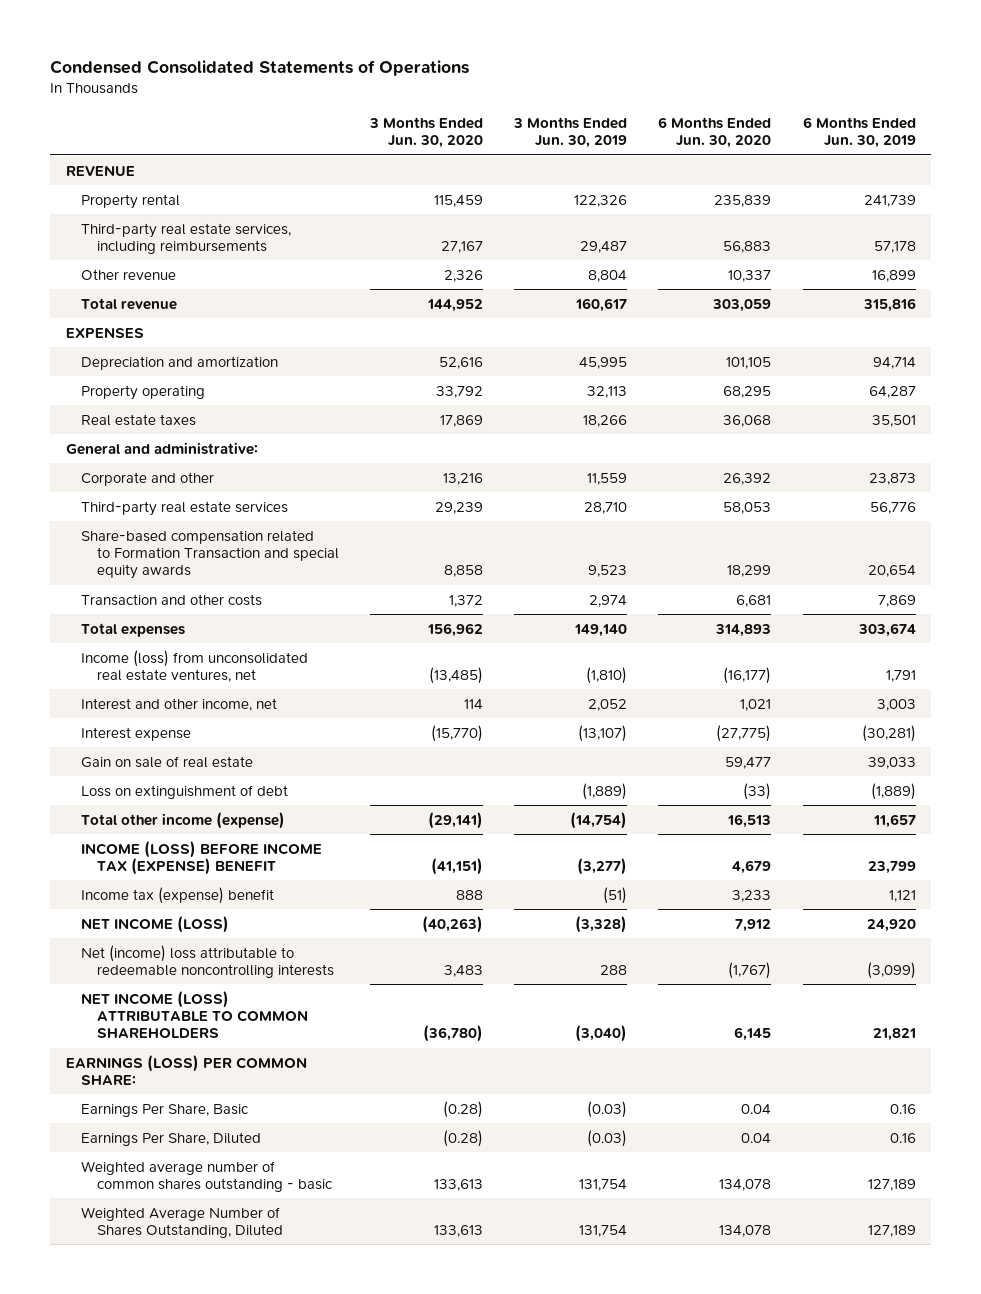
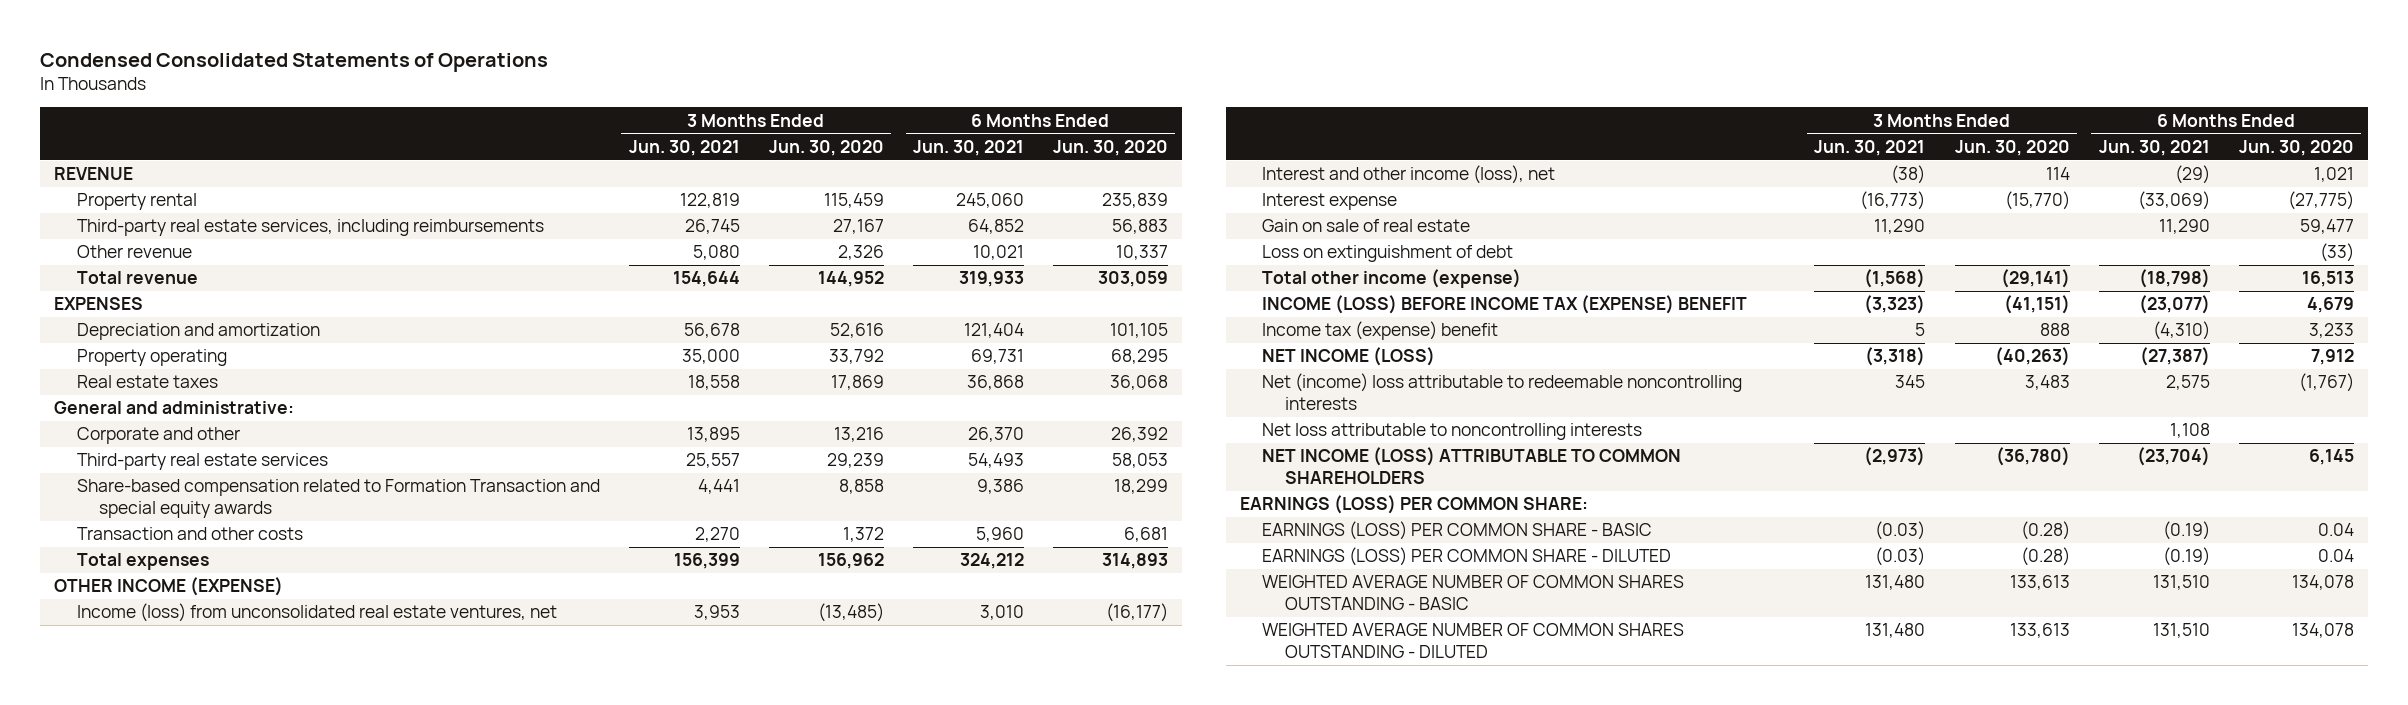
[513,117,628,149] 3 Months Ended Jun. 30, 2019 -> none
[802,117,916,149] 6 Months Ended Jun. 30, 2019 -> none
none -> [628,140,740,157] Jun. 30, 2021
none -> [912,140,1024,157] Jun. 30, 2021
none -> [54,577,284,597] OTHER INCOME (EXPENSE)
[81,697,278,711] Interest and other income, net -> [1262,165,1556,185] Interest and other income (loss), net
none -> [1262,423,1643,441] Net loss attributable to noncontrolling interests
[81,1103,250,1117] Earnings Per Share, Basic -> [1262,521,1653,541] EARNINGS (LOSS) PER COMMON SHARE - BASIC
[81,1131,262,1146] Earnings Per Share, Diluted -> [1262,547,1672,567] EARNINGS (LOSS) PER COMMON SHARE - DILUTED
[81,1160,333,1193] Weighted average number of common shares outstanding - basic -> [1262,575,1685,611] WEIGHTED AVERAGE NUMBER OF COMMON SHARES OUTSTANDING - BASIC
[81,1206,283,1239] Weighted Average Number of Shares Outstanding, Diluted -> [1262,623,1685,659] WEIGHTED AVERAGE NUMBER OF COMMON SHARES OUTSTANDING - DILUTED

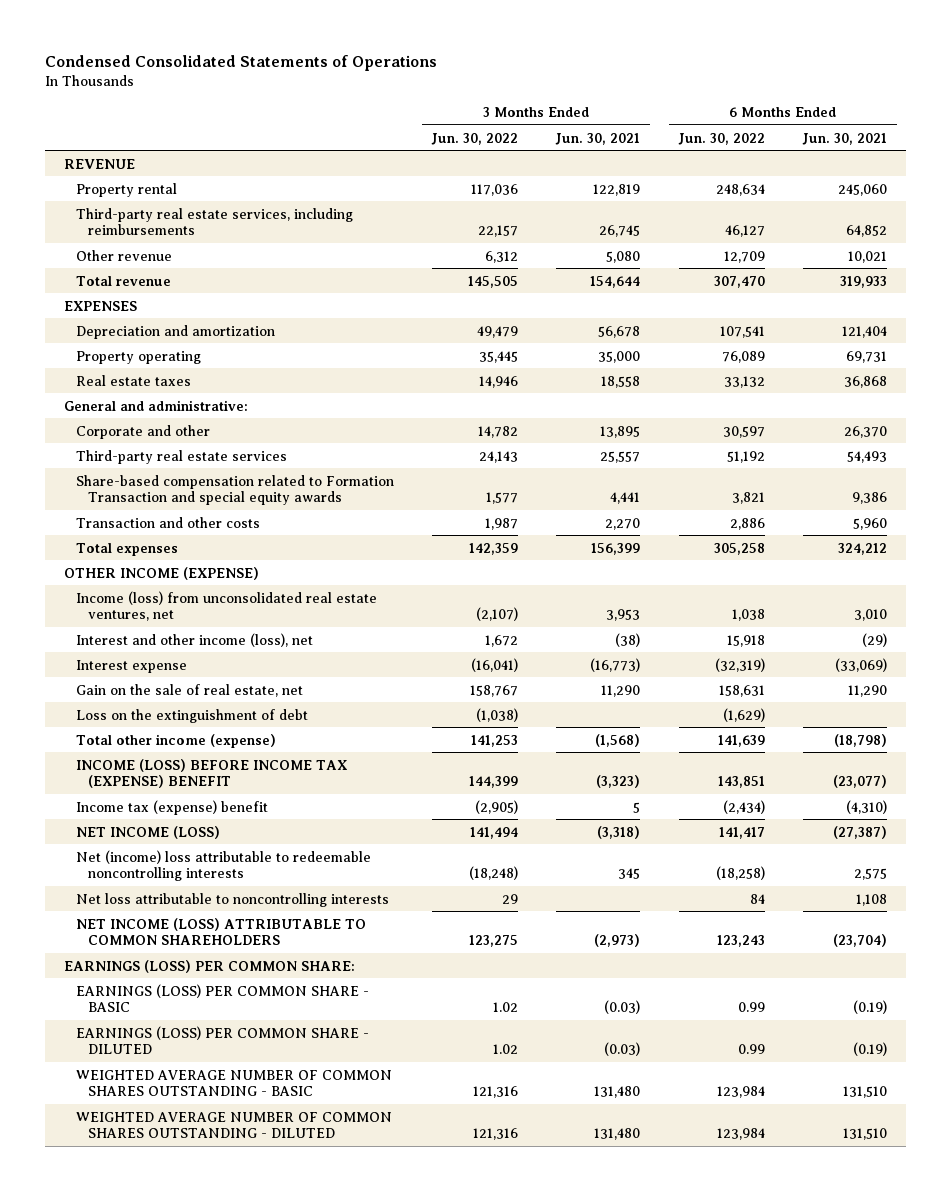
[768,140,884,157] Jun. 30, 2020 -> none
[1052,140,1168,157] Jun. 30, 2020 -> none
none -> [431,132,519,145] Jun. 30, 2022
none -> [677,132,765,145] Jun. 30, 2022
[1262,219,1471,233] Gain on sale of real estate -> [75,683,303,697] Gain on the sale of real estate, net
[1262,245,1514,263] Loss on extinguishment of debt -> [75,708,308,723] Loss on the extinguishment of debt

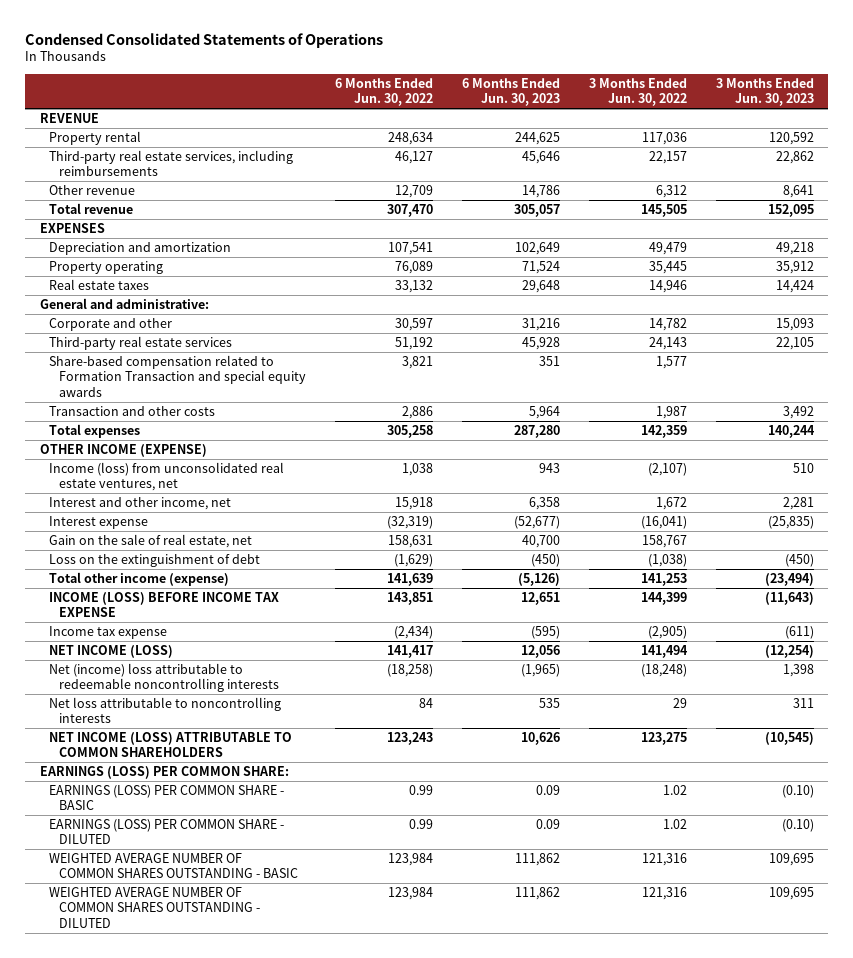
[555,132,641,145] Jun. 30, 2021 -> none
[801,132,887,145] Jun. 30, 2021 -> none
none -> [461,77,560,107] 6 Months Ended Jun. 30, 2023
none -> [715,77,814,107] 3 Months Ended Jun. 30, 2023
[75,632,313,647] Interest and other income (loss), net -> [49,496,232,510] Interest and other income, net
[75,758,348,789] INCOME (LOSS) BEFORE INCOME TAX (EXPENSE) BENEFIT -> [49,591,280,618] INCOME (LOSS) BEFORE INCOME TAX EXPENSE
[75,799,268,815] Income tax (expense) benefit -> [49,625,168,639] Income tax expense

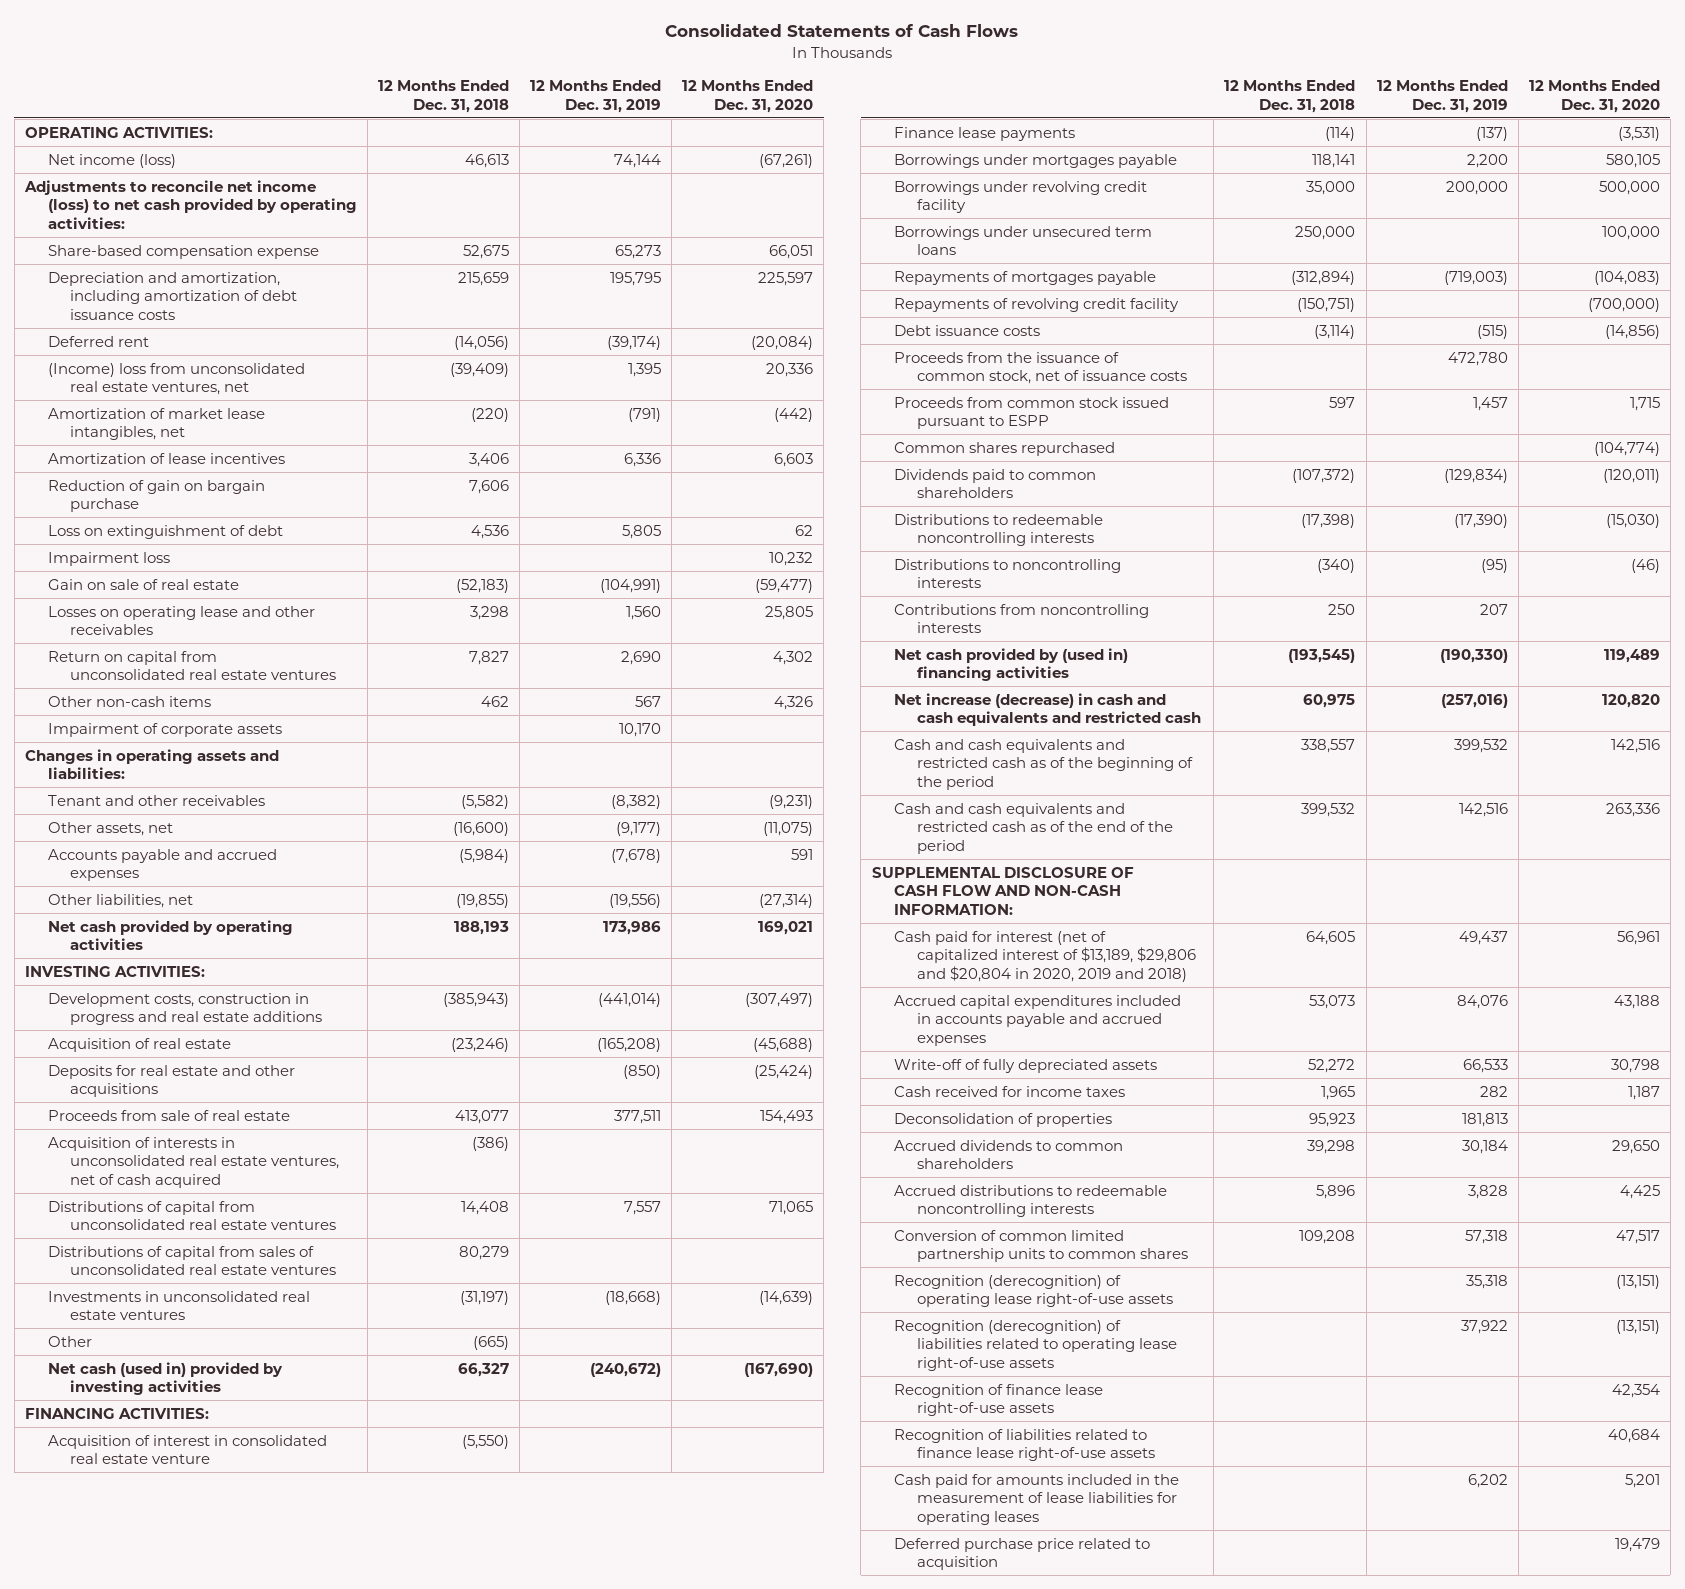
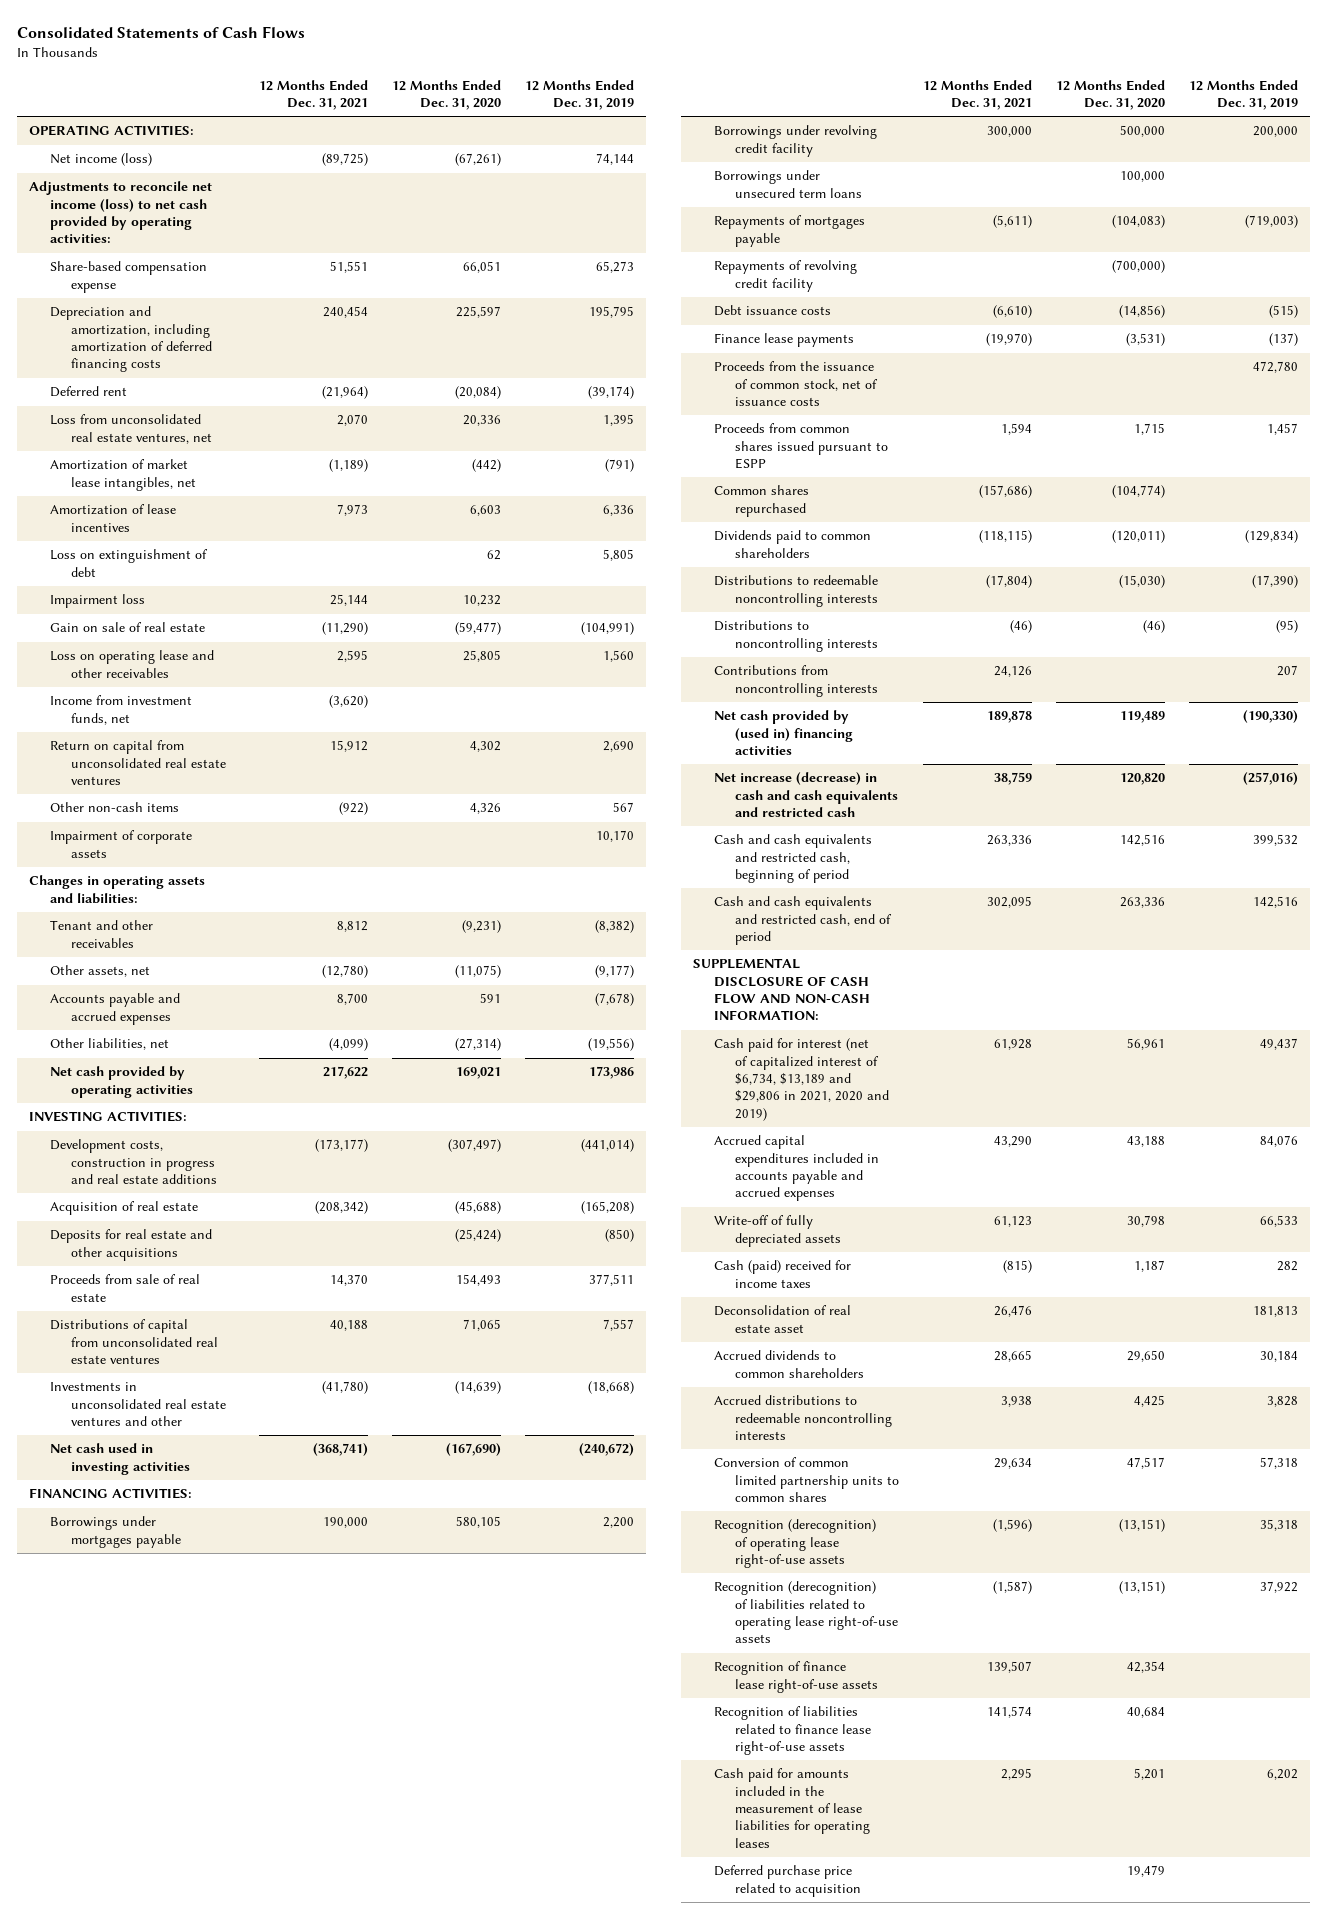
[377,79,509,113] 12 Months Ended Dec. 31, 2018 -> none
none -> [259,79,369,110] 12 Months Ended Dec. 31, 2021
[47,271,298,320] Depreciation and amortization, including amortization of debt issuance costs -> [50,306,213,373] Depreciation and amortization, including amortization of deferred financing costs
[47,362,305,396] (Income) loss from unconsolidated real estate ventures, net -> [50,414,213,444] Loss from unconsolidated real estate ventures, net
[47,479,265,513] Reduction of gain on bargain purchase -> none
[47,605,315,636] Losses on operating lease and other receivables -> [50,650,215,678] Loss on operating lease and other receivables
none -> [50,695,193,725] Income from investment funds, net
[47,1136,340,1188] Acquisition of interests in unconsolidated real estate ventures, net of cash acquired -> none
[47,1245,337,1276] Distributions of capital from sales of unconsolidated real estate ventures -> none
[47,1335,92,1347] Other -> none
[47,1290,310,1321] Investments in unconsolidated real estate ventures -> [50,1382,227,1427] Investments in unconsolidated real estate ventures and other
[47,1361,283,1396] Net cash (used in) provided by investing activities -> [50,1443,191,1475] Net cash used in investing activities
[47,1434,327,1465] Acquisition of interest in consolidated real estate venture -> none
[894,126,1076,141] Finance lease payments -> [713,333,854,348] Finance lease payments
[894,396,1170,430] Proceeds from common stock issued pursuant to ESPP -> [713,423,889,470] Proceeds from common shares issued pursuant to ESPP
[894,738,1194,790] Cash and cash equivalents and restricted cash as of the beginning of the period -> [713,834,872,884] Cash and cash equivalents and restricted cash, beginning of period
[894,802,1174,854] Cash and cash equivalents and restricted cash as of the end of the period -> [713,896,893,946] Cash and cash equivalents and restricted cash, end of period
[894,930,1197,982] Cash paid for interest (net of capitalized interest of $13,189, $29,806 and $20,804 in 2020, 2019 and 2018) -> [713,1038,890,1121] Cash paid for interest (net of capitalized interest of $6,734, $13,189 and $29,806 in 2021, 2020 and 2019)
[894,1085,1126,1097] Cash received for income taxes -> [713,1260,851,1288] Cash (paid) received for income taxes
[894,1112,1113,1127] Deconsolidation of properties -> [713,1305,851,1333] Deconsolidation of real estate asset

